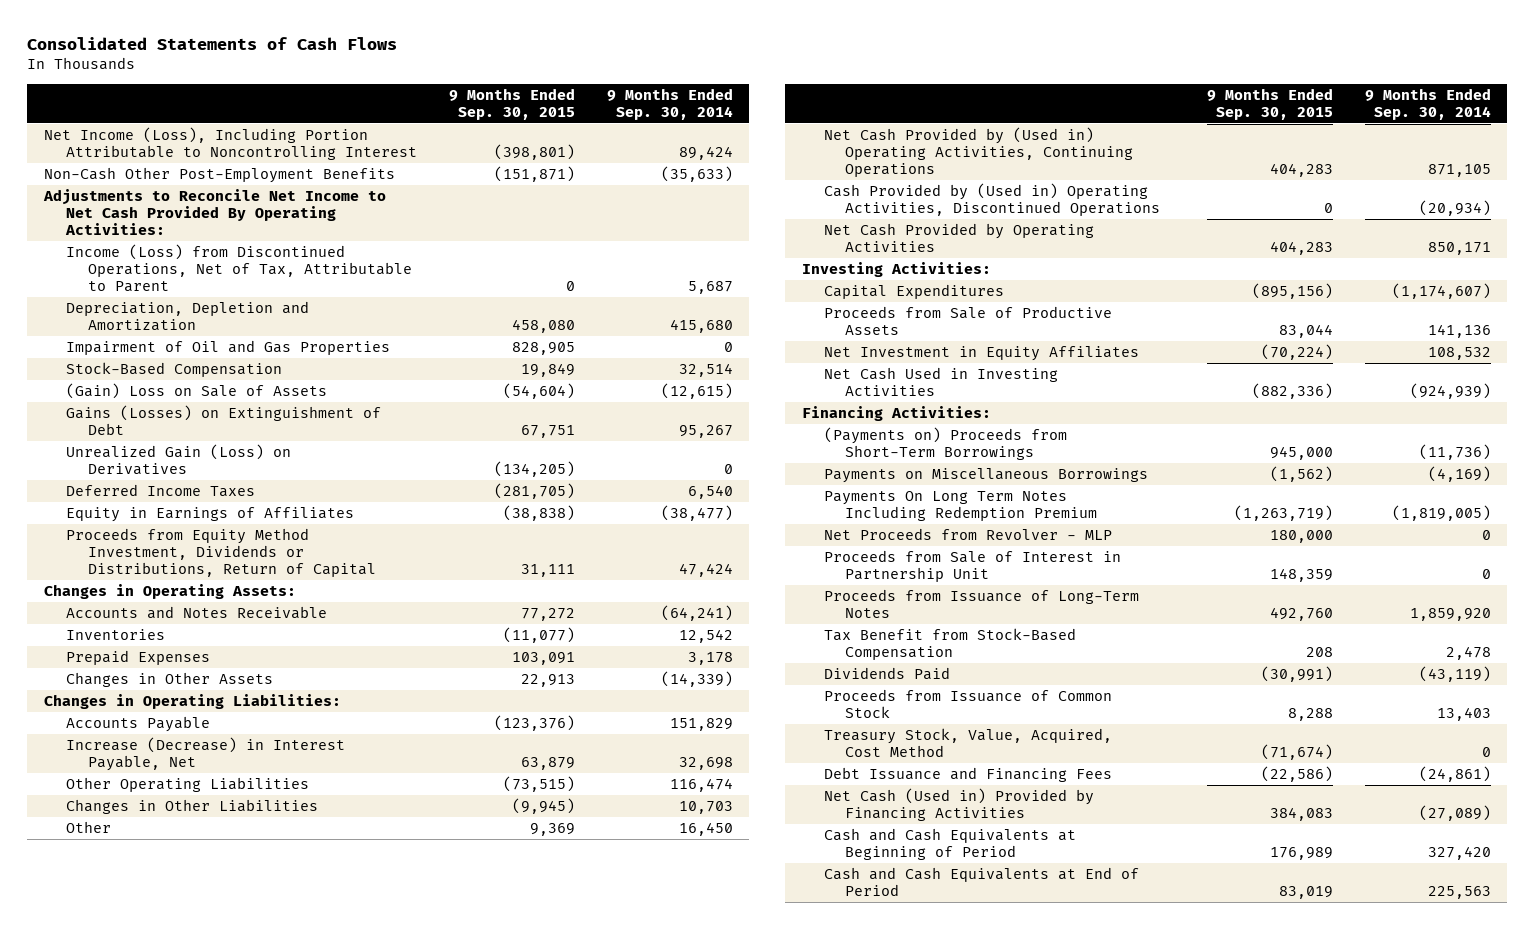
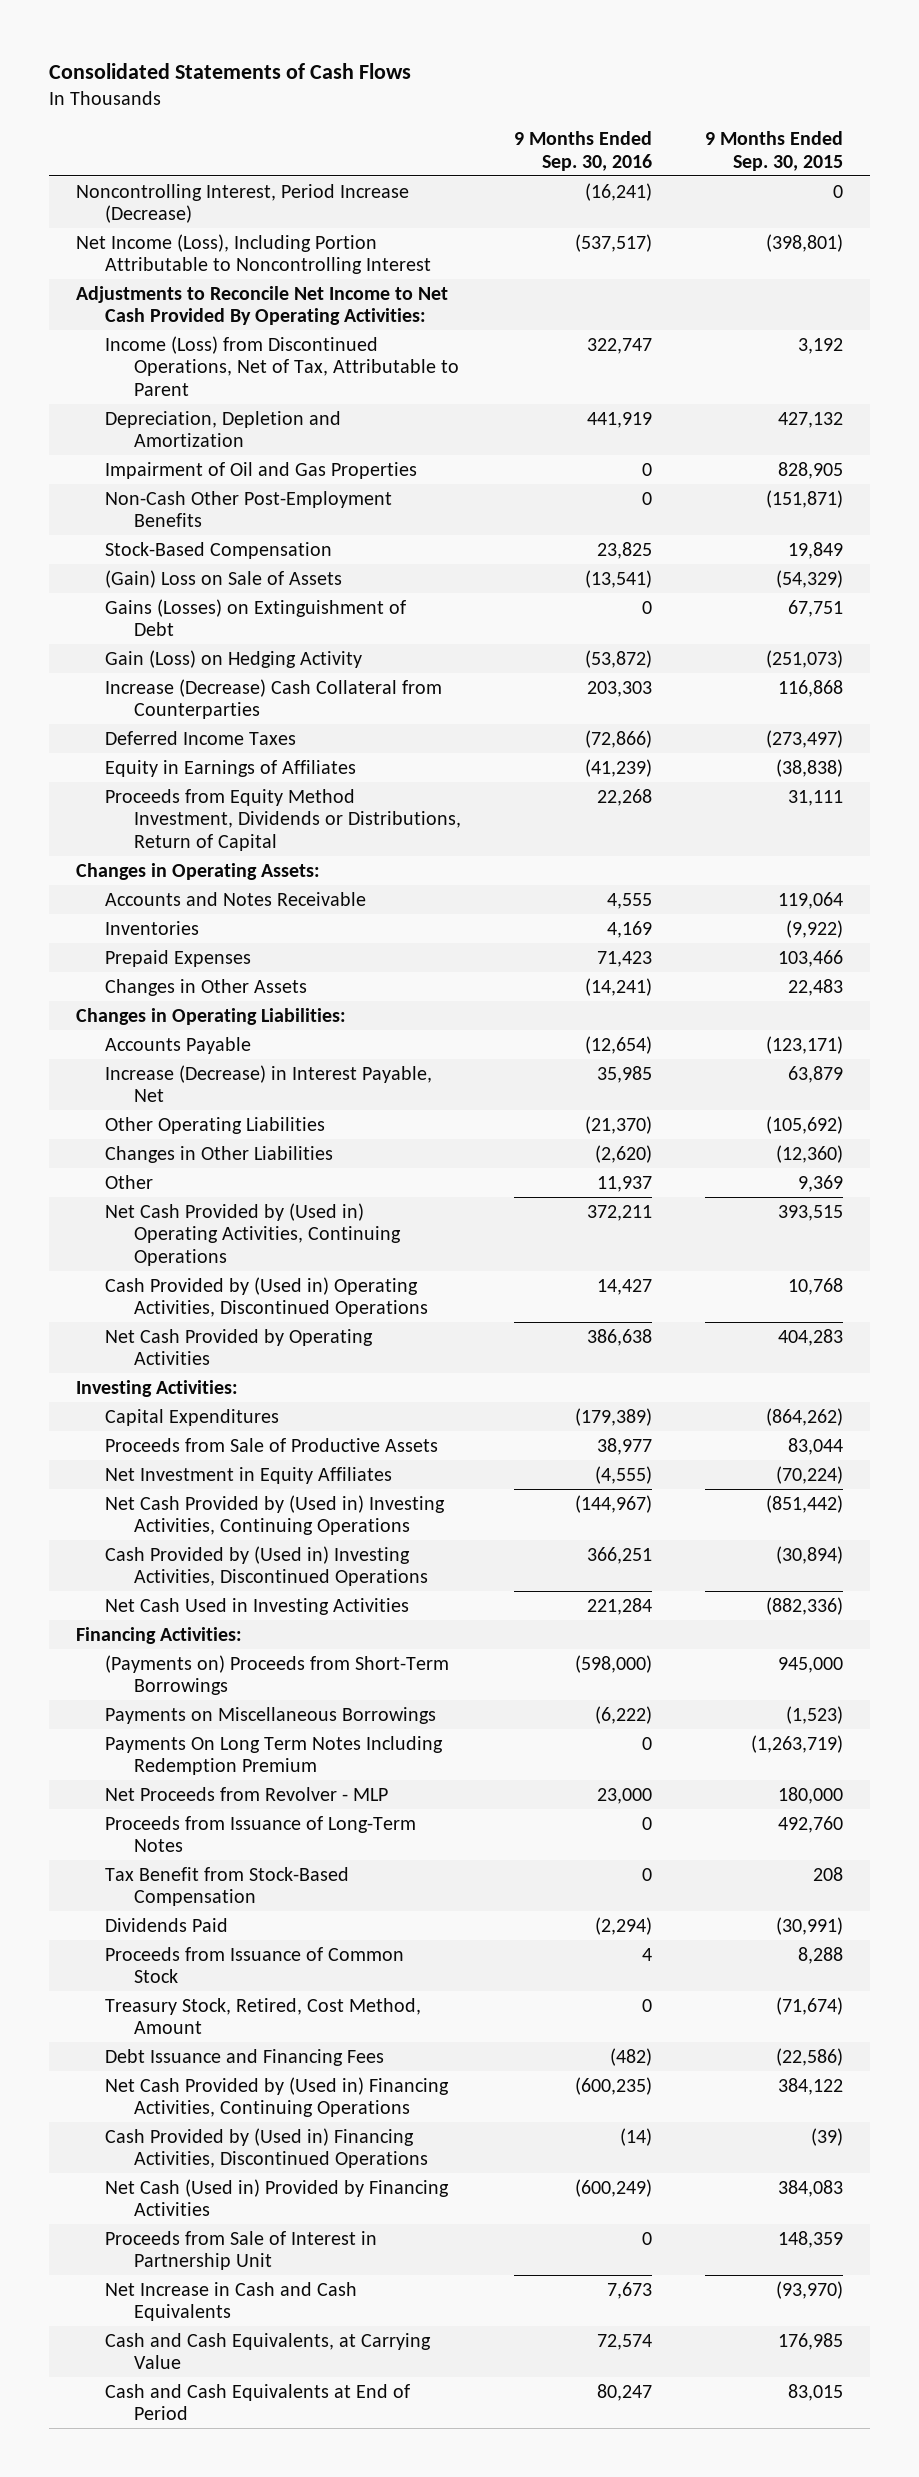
[607,87,734,120] 9 Months Ended Sep. 30, 2014 -> none
none -> [514,131,653,171] 9 Months Ended Sep. 30, 2016
none -> [75,183,409,224] Noncontrolling Interest, Period Increase (Decrease)
[565,281,575,292] 0 -> [798,337,844,354] 3,192
[511,319,575,334] 458,080 -> [778,411,844,428] 427,132
[43,166,395,183] Non-Cash Other Post-Employment Benefits -> [104,490,392,528] Non-Cash Other Post-Employment Benefits
[502,382,575,399] (54,604) -> [776,569,844,588] (54,329)
[65,443,291,476] Unrealized Gain (Loss) on Derivatives -> none
none -> [104,649,362,668] Gain (Loss) on Hedging Activity
none -> [104,678,442,720] Increase (Decrease) Cash Collateral from Counterparties
[493,482,575,499] (281,705) -> [766,729,844,748] (273,497)
[520,607,575,621] 77,272 -> [778,891,844,909] 119,064
[502,626,575,643] (11,077) -> [786,919,844,938] (9,922)
[511,651,575,665] 103,091 -> [778,949,844,967] 103,466
[520,673,575,687] 22,913 -> [788,978,844,996] 22,483
[493,714,575,731] (123,376) -> [766,1035,844,1054] (123,171)
[502,775,575,792] (73,515) -> [766,1115,844,1134] (105,692)
[511,797,575,814] (9,945) -> [776,1144,844,1163] (12,360)
[1269,163,1333,178] 404,283 -> [778,1204,844,1221] 393,515
[1323,203,1333,214] 0 -> [788,1277,844,1295] 10,768
[1251,282,1333,299] (895,156) -> [766,1407,844,1426] (864,262)
none -> [104,1494,445,1536] Net Cash Provided by (Used in) Investing Activities, Continuing Operations
none -> [104,1545,428,1587] Cash Provided by (Used in) Investing Activities, Discontinued Operations
[1269,465,1333,482] (1,562) -> [786,1705,844,1724] (1,523)
[823,727,1112,758] Treasury Stock, Value, Acquired, Cost Method -> [104,1997,421,2035] Treasury Stock, Retired, Cost Method, Amount
none -> [104,2076,449,2118] Net Cash Provided by (Used in) Financing Activities, Continuing Operations
none -> [104,2127,428,2169] Cash Provided by (Used in) Financing Activities, Discontinued Operations
[823,549,1121,583] Proceeds from Sale of Interest in Partnership Unit -> [104,2230,377,2271] Proceeds from Sale of Interest in Partnership Unit
none -> [104,2281,357,2322] Net Increase in Cash and Cash Equivalents
[823,827,1076,861] Cash and Cash Equivalents at Beginning of Period -> [104,2332,431,2370] Cash and Cash Equivalents, at Carrying Value
[1269,847,1333,861] 176,989 -> [778,2332,844,2350] 176,985
[1278,886,1333,900] 83,019 -> [788,2383,844,2401] 83,015

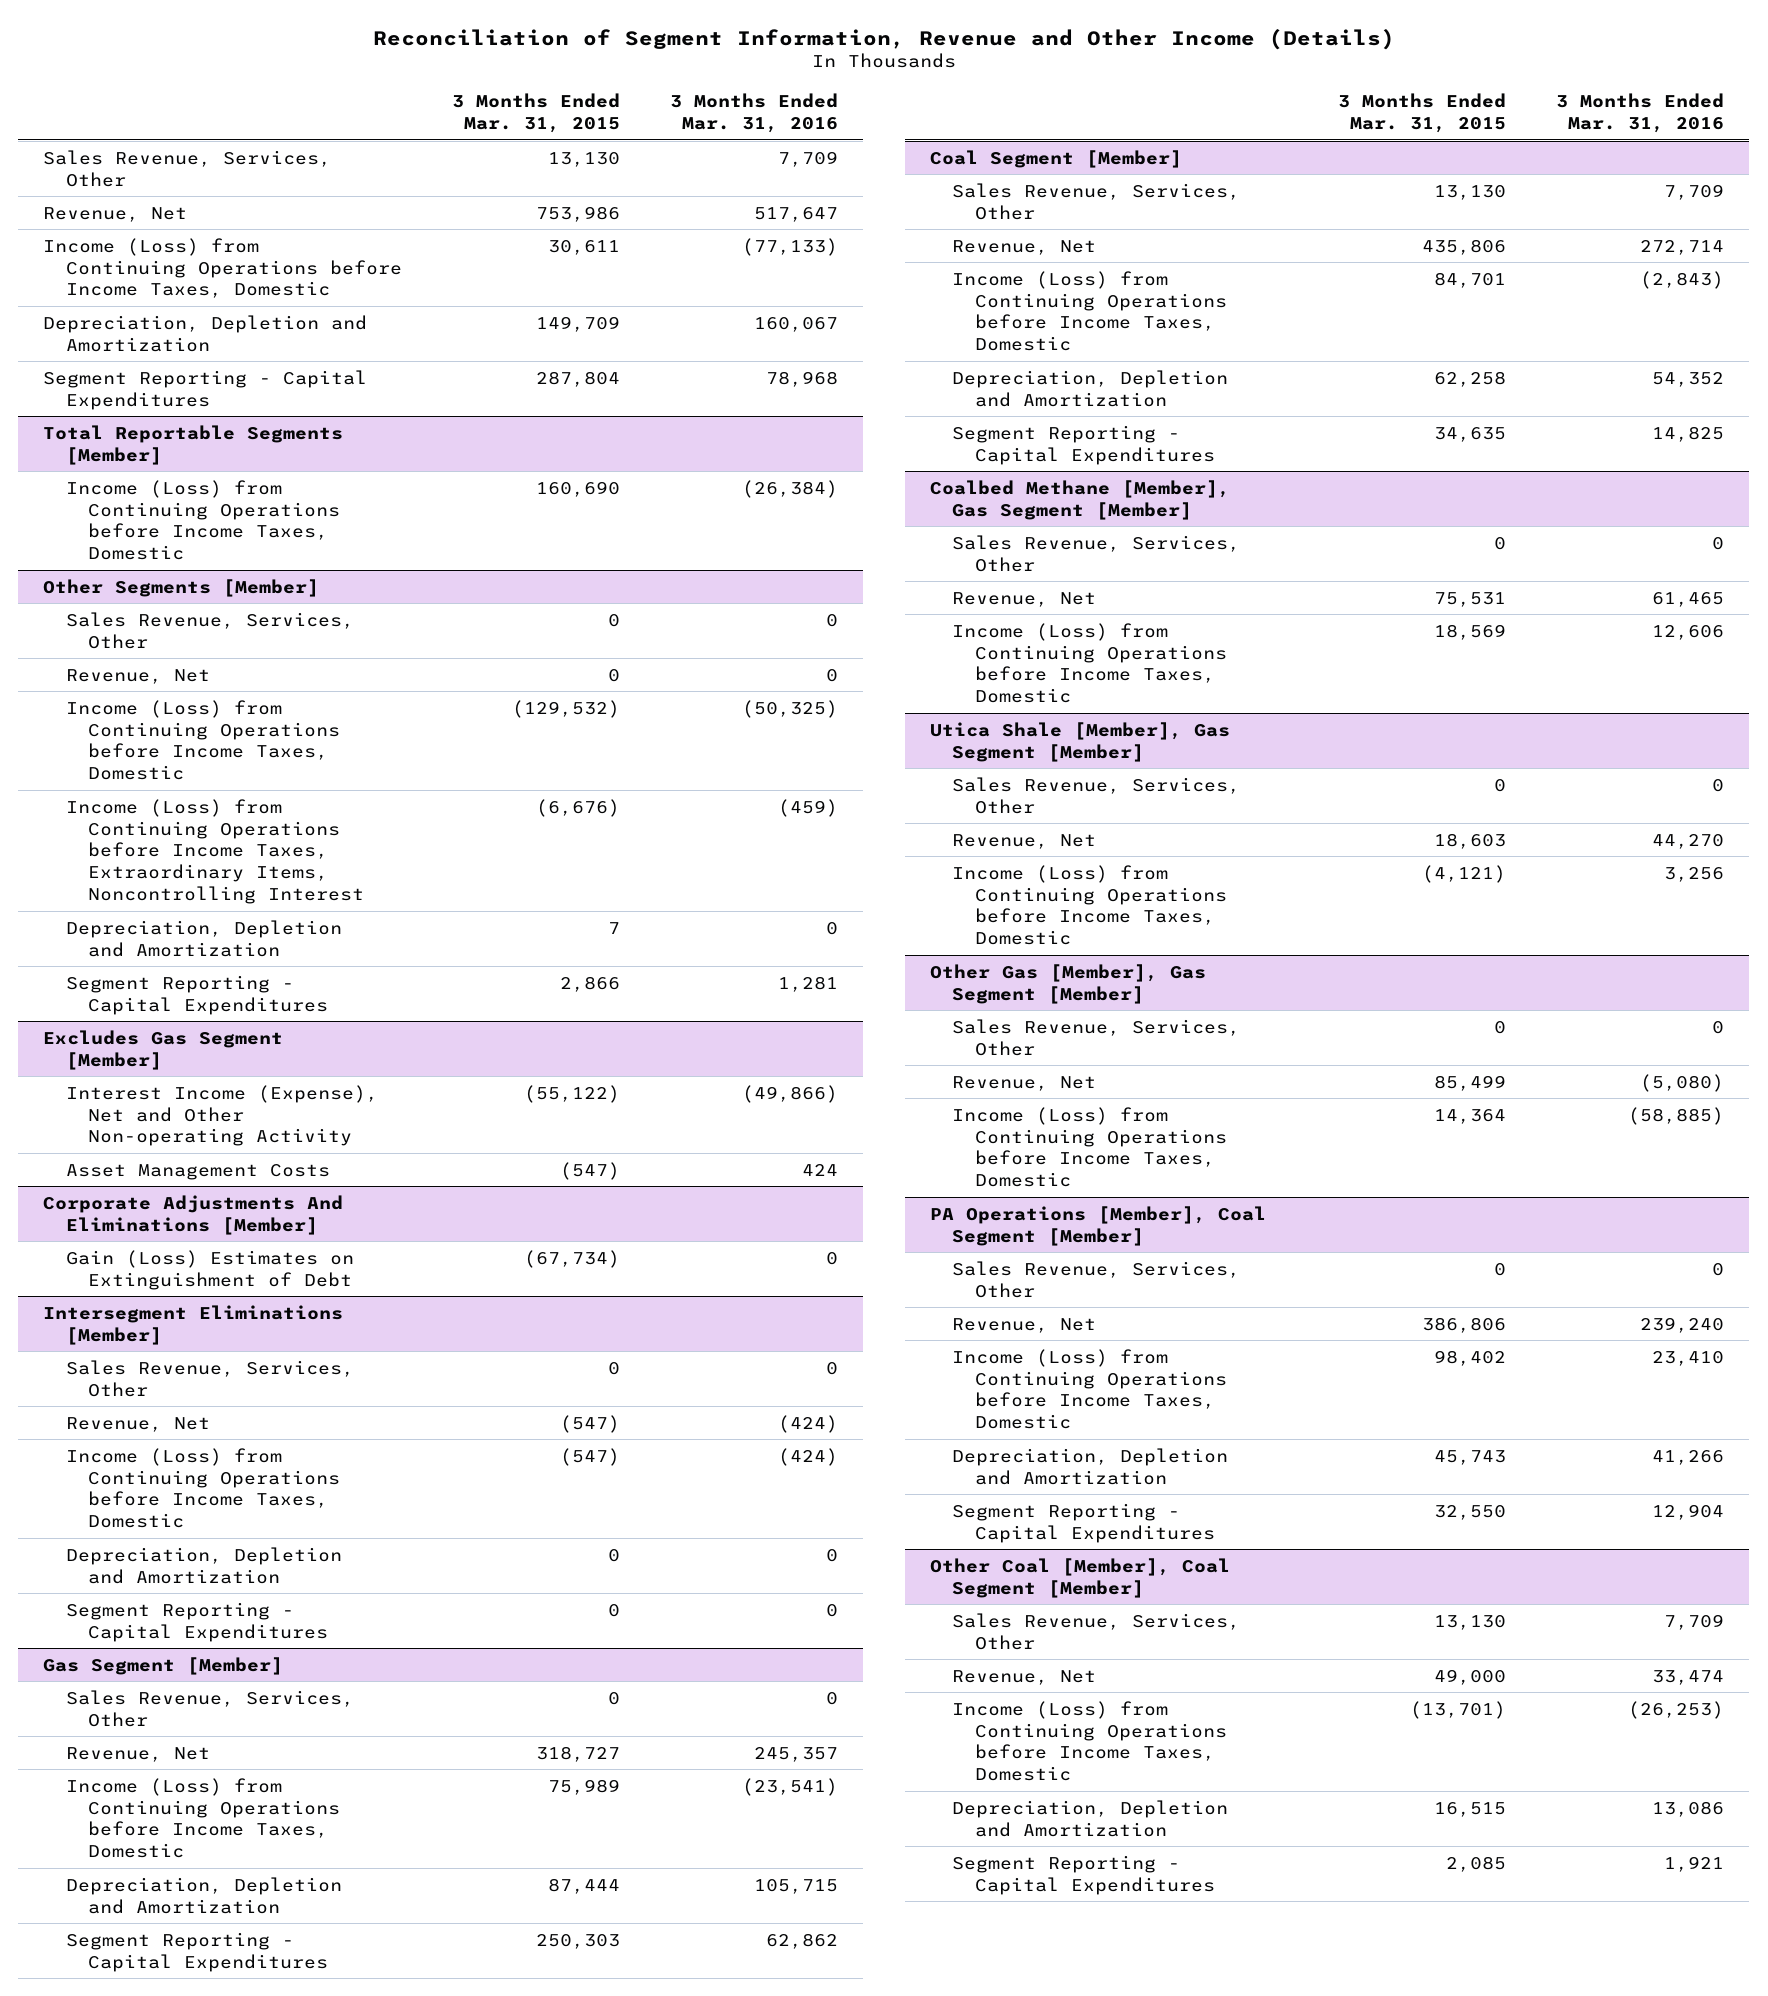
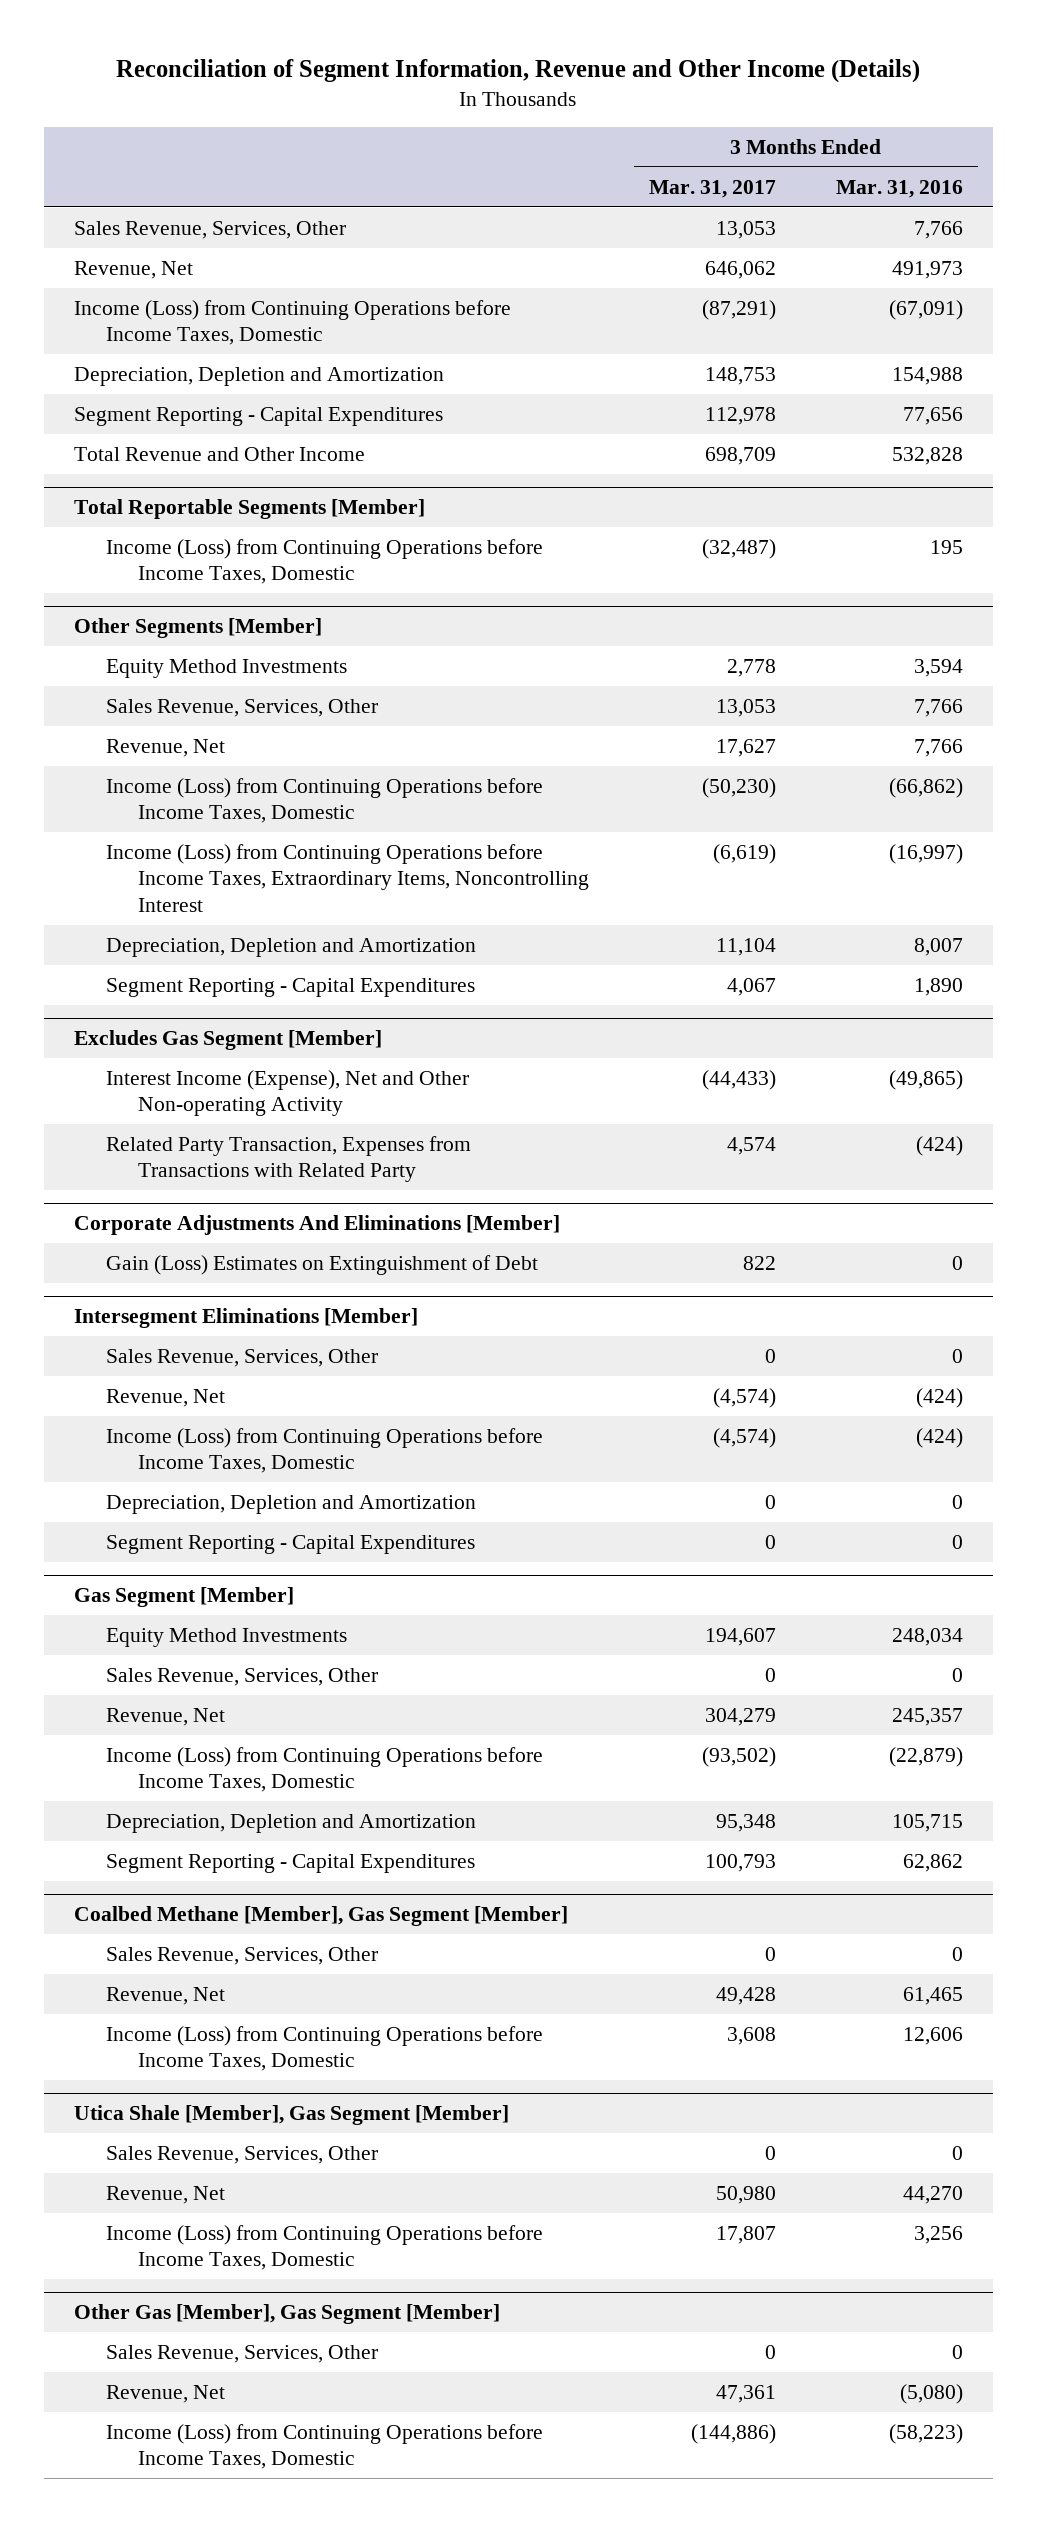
[451,92,620,133] 3 Months Ended Mar. 31, 2015 -> none
none -> [649,179,777,198] Mar. 31, 2017
[777,150,838,167] 7,709 -> [913,220,963,239] 7,766
[753,206,838,222] 517,647 -> [891,260,963,279] 491,973
[741,237,838,256] (77,133) -> [888,299,963,320] (67,091)
[753,316,838,332] 160,067 -> [891,366,963,385] 154,988
[765,370,838,387] 78,968 -> [902,406,963,425] 77,656
none -> [73,446,365,461] Total Revenue and Other Income
[741,479,838,498] (26,384) -> [929,539,963,554] 195
none -> [106,658,348,678] Equity Method Investments
[825,613,838,627] 0 -> [913,698,963,717] 7,766
[825,668,838,682] 0 -> [913,738,963,757] 7,766
[741,699,838,718] (50,325) -> [888,777,963,798] (66,862)
[777,798,838,817] (459) -> [888,843,963,864] (16,997)
[825,921,838,935] 0 -> [913,937,963,956] 8,007
[777,975,838,992] 1,281 -> [913,977,963,996] 1,890
[65,1163,330,1180] Asset Management Costs -> none
[741,1084,838,1103] (49,866) -> [888,1069,963,1090] (49,865)
none -> [106,1135,472,1183] Related Party Transaction, Expenses from Transactions with Related Party
none -> [106,1627,348,1647] Equity Method Investments
[741,1777,838,1796] (23,541) -> [888,1746,963,1767] (22,879)
[929,149,1182,168] Coal Segment [Member] -> none
[952,182,1241,220] Sales Revenue, Services, Other -> none
[952,239,1097,255] Revenue, Net -> none
[952,270,1227,352] Income (Loss) from Continuing Operations before Income Taxes, Domestic -> none
[952,369,1229,407] Depreciation, Depletion and Amortization -> none
[952,424,1215,465] Segment Reporting - Capital Expenditures -> none
[929,1205,1266,1246] PA Operations [Member], Coal Segment [Member] -> none
[952,1260,1241,1298] Sales Revenue, Services, Other -> none
[952,1317,1097,1333] Revenue, Net -> none
[952,1348,1227,1430] Income (Loss) from Continuing Operations before Income Taxes, Domestic -> none
[952,1447,1229,1485] Depreciation, Depletion and Amortization -> none
[952,1502,1215,1543] Segment Reporting - Capital Expenditures -> none
[929,1557,1230,1598] Other Coal [Member], Coal Segment [Member] -> none
[952,1612,1241,1650] Sales Revenue, Services, Other -> none
[952,1669,1097,1685] Revenue, Net -> none
[952,1700,1227,1782] Income (Loss) from Continuing Operations before Income Taxes, Domestic -> none
[952,1799,1229,1837] Depreciation, Depletion and Amortization -> none
[952,1854,1215,1895] Segment Reporting - Capital Expenditures -> none
[1628,1106,1725,1125] (58,885) -> [888,2423,963,2444] (58,223)

